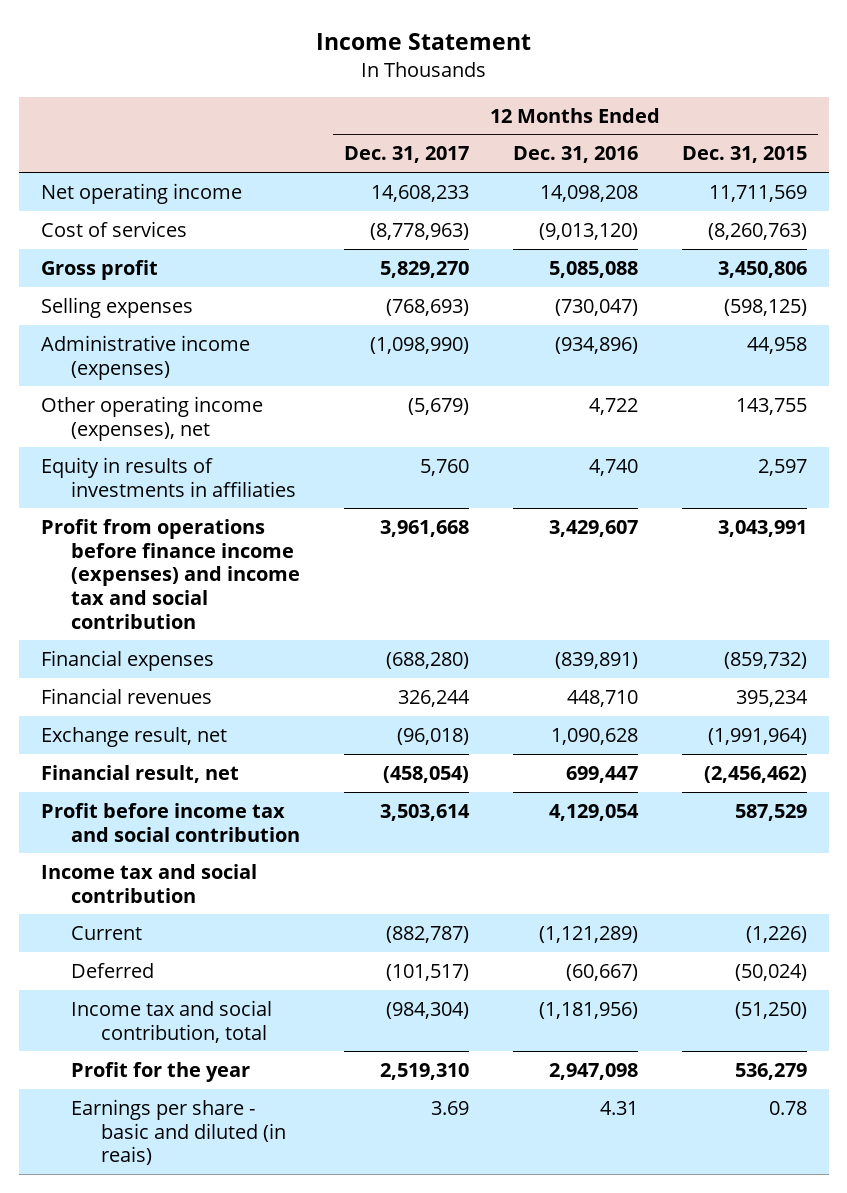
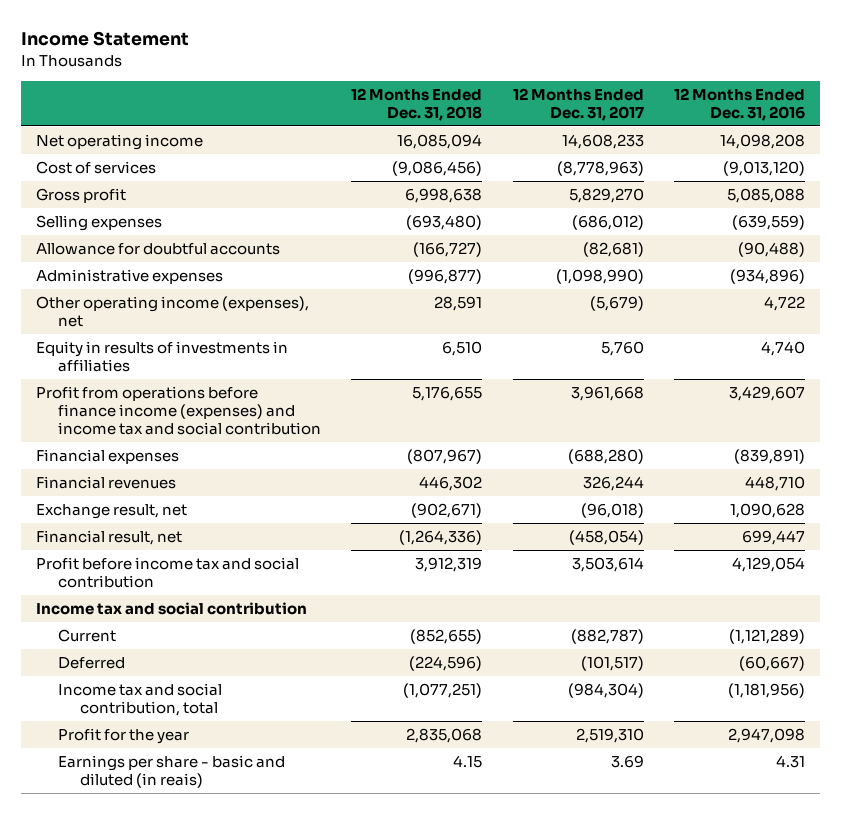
[681,146,807,164] Dec. 31, 2015 -> none
none -> [351,88,483,121] 12 Months Ended Dec. 31, 2018
[385,298,469,316] (768,693) -> [571,215,644,231] (686,012)
[554,298,638,316] (730,047) -> [731,215,805,231] (639,559)
none -> [36,243,281,256] Allowance for doubtful accounts
[40,334,250,380] Administrative income (expenses) -> [36,269,224,285] Administrative expenses

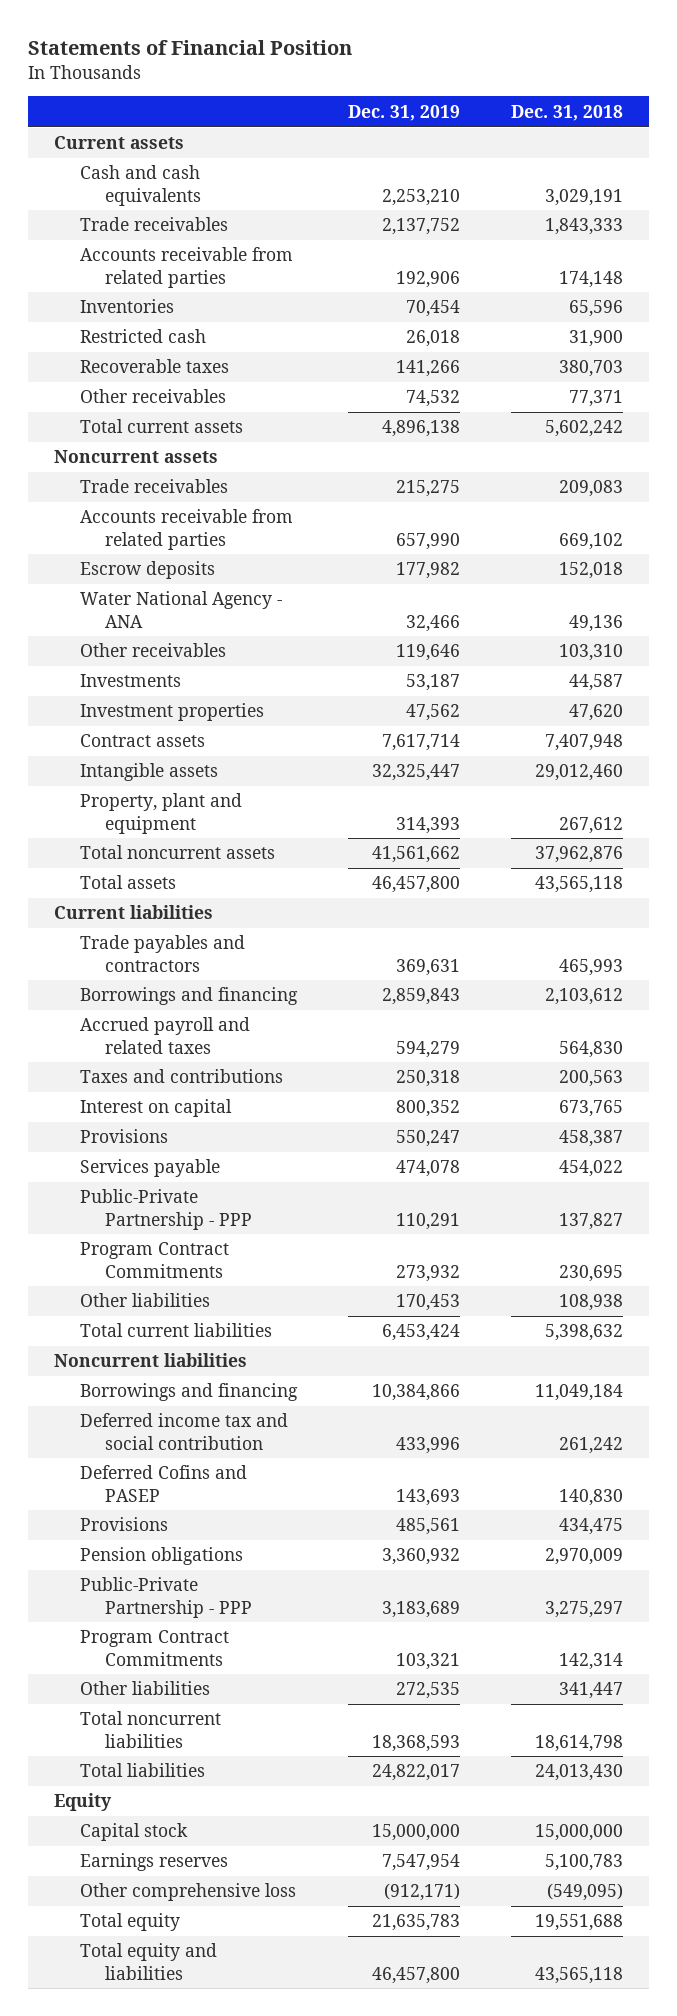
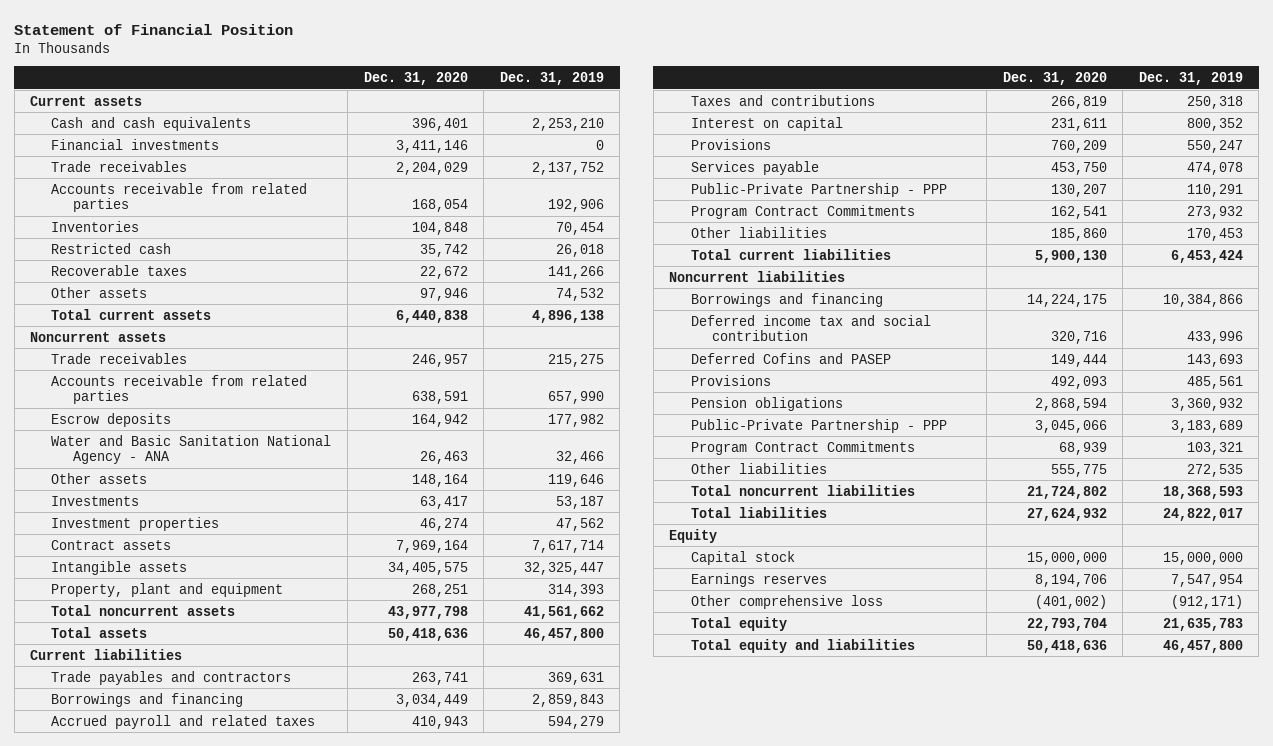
[28,40,353,56] Statements of Financial Position -> [14,23,294,35] Statement of Financial Position
[511,104,624,121] Dec. 31, 2018 -> none
none -> [363,71,468,85] Dec. 31, 2020
none -> [51,138,220,150] Financial investments
[79,389,226,404] Other receivables -> [51,286,148,298] Other assets
[79,591,282,628] Water National Agency - ANA -> [51,434,332,465] Water and Basic Sanitation National Agency - ANA
[79,643,226,658] Other receivables -> [51,472,148,484] Other assets

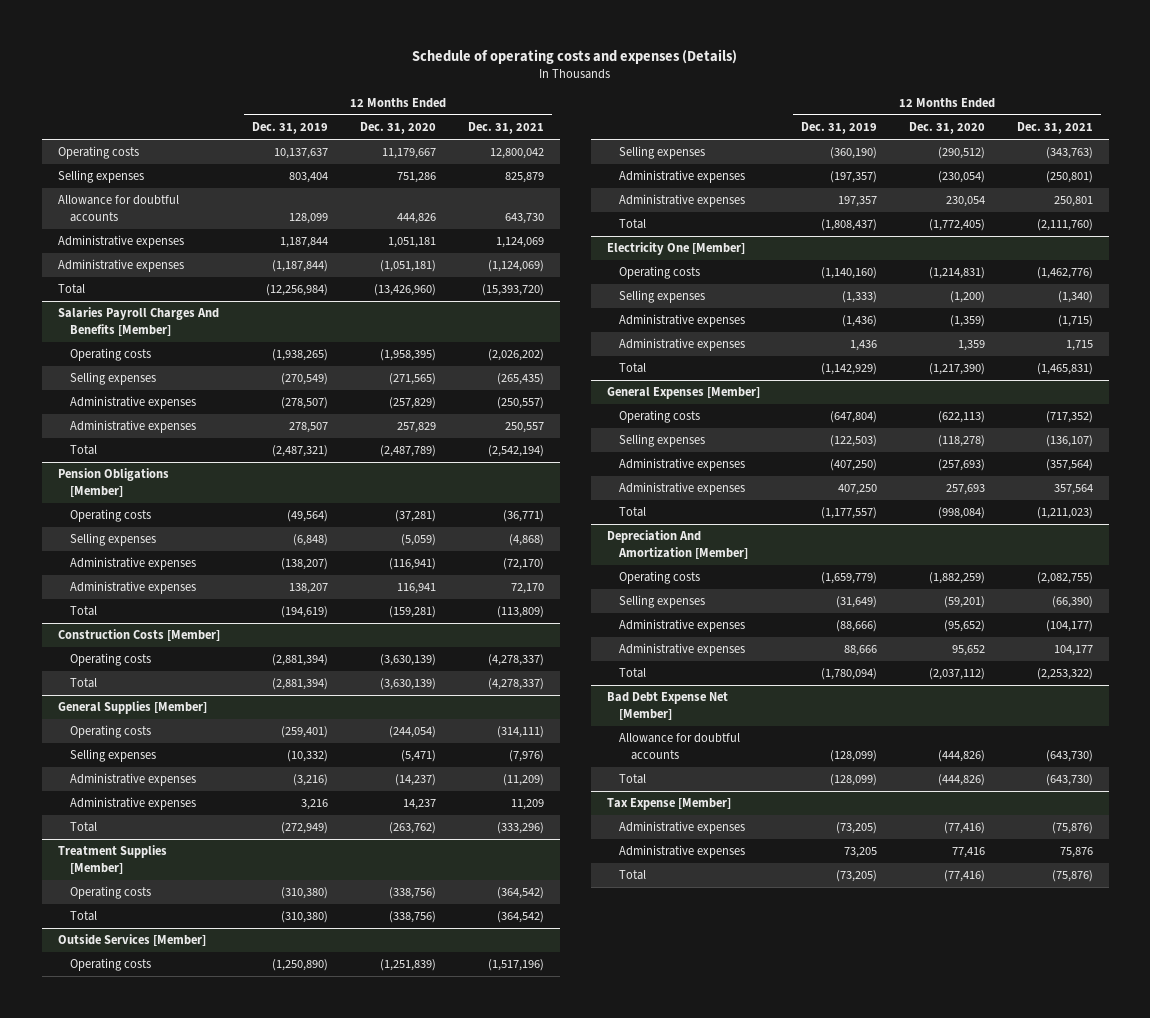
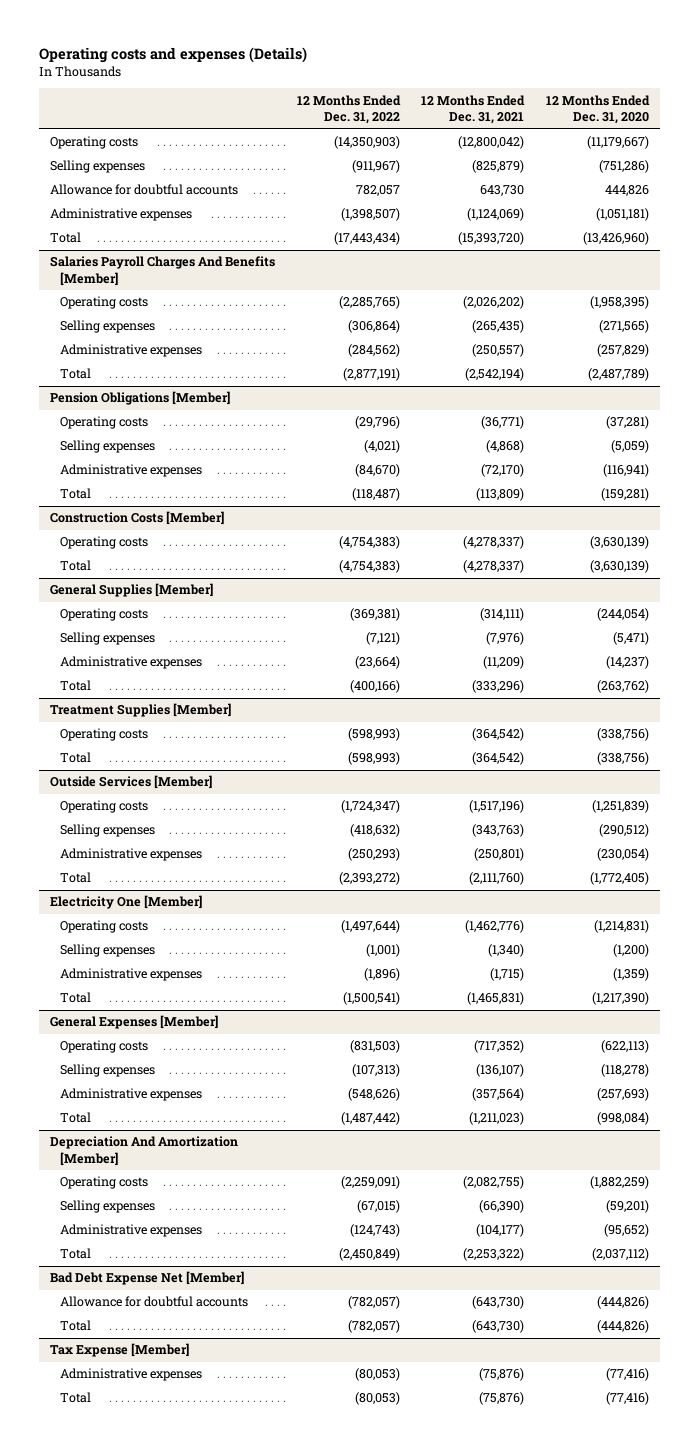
[412,49,738,65] Schedule of operating costs and expenses (Details) -> [39,46,308,63] Operating costs and expenses (Details)
[251,122,328,135] Dec. 31, 2019 -> none
none -> [296,94,401,125] 12 Months Ended Dec. 31, 2022
[381,148,436,160] 11,179,667 -> [587,136,650,150] (11,179,667)
[489,148,544,160] 12,800,042 -> [458,136,525,150] (12,800,042)
[396,172,436,184] 751,286 -> [599,160,650,174] (751,286)
[504,172,544,184] 825,879 -> [472,160,525,174] (825,879)
[57,235,184,249] Administrative expenses -> none
[69,420,196,434] Administrative expenses -> none
[69,581,196,595] Administrative expenses -> none
[69,797,196,811] Administrative expenses -> none
[618,194,745,208] Administrative expenses -> none
[618,338,745,352] Administrative expenses -> none
[618,482,745,496] Administrative expenses -> none
[618,643,745,657] Administrative expenses -> none
[618,845,745,859] Administrative expenses -> none

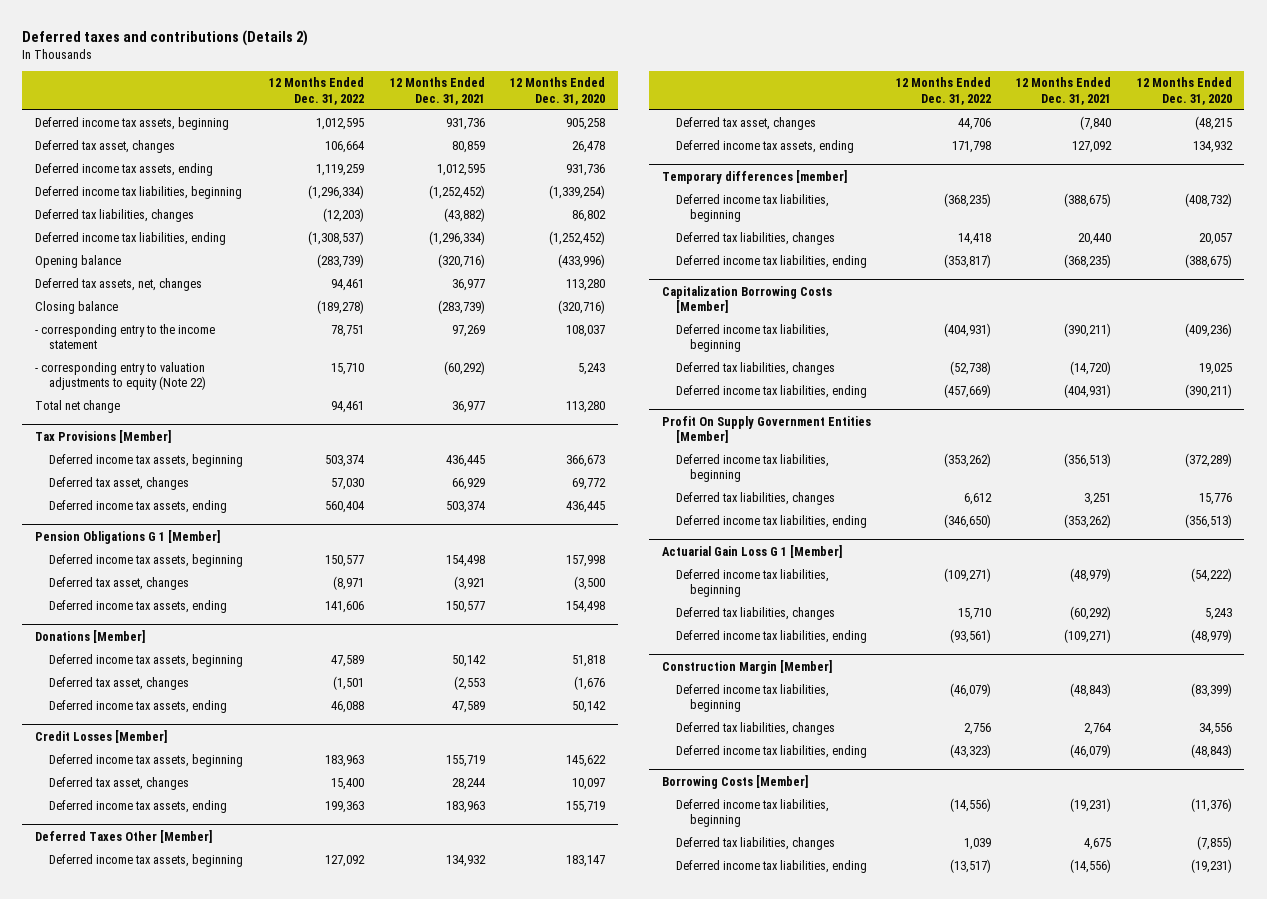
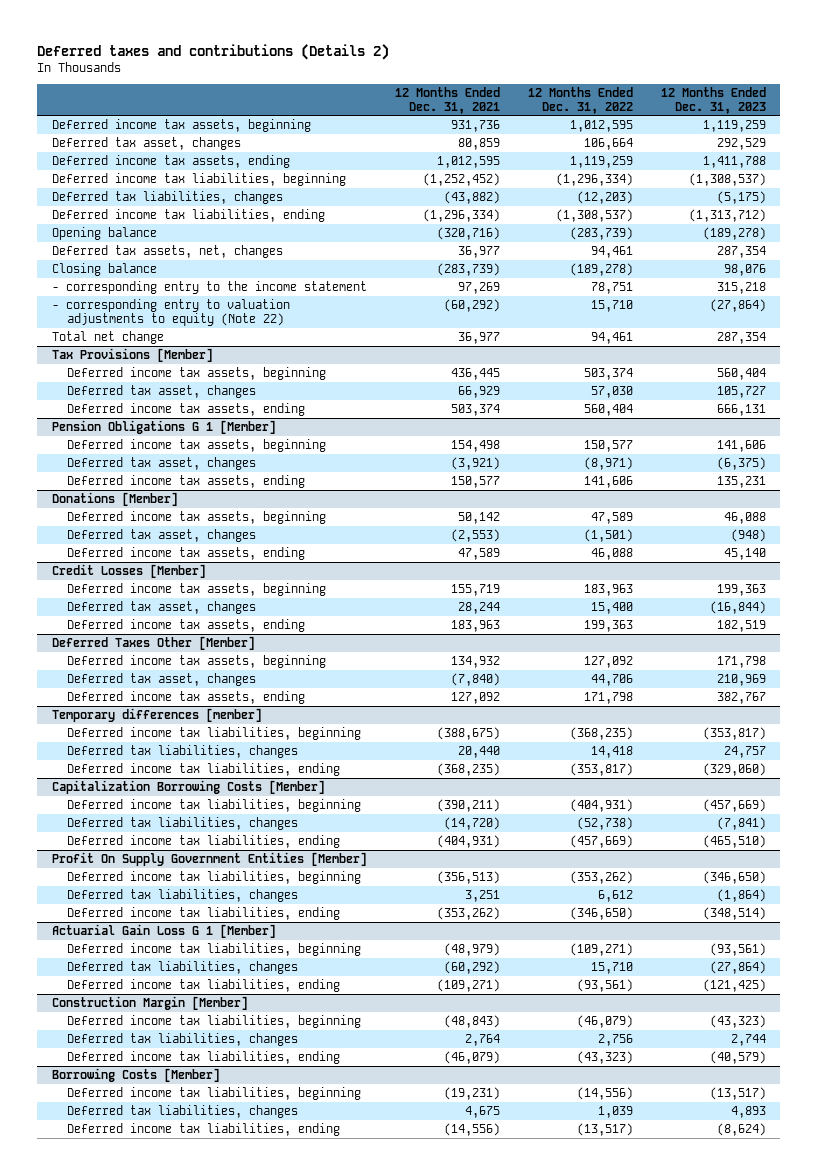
[509,77,605,105] 12 Months Ended Dec. 31, 2020 -> none
none -> [661,86,767,114] 12 Months Ended Dec. 31, 2023
[333,575,365,590] (8,971 -> [583,456,633,470] (8,971)
[453,575,485,590] (3,921 -> [450,456,500,470] (3,921)
[333,675,365,690] (1,501 -> [583,528,633,542] (1,501)
[453,675,485,690] (2,553 -> [450,528,500,542] (2,553)
[1080,115,1112,130] (7,840 -> [450,672,500,686] (7,840)

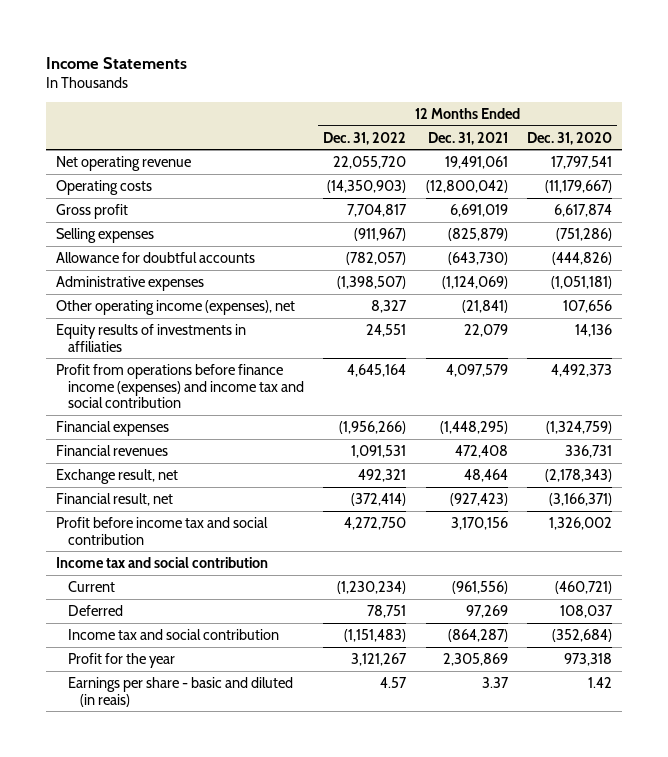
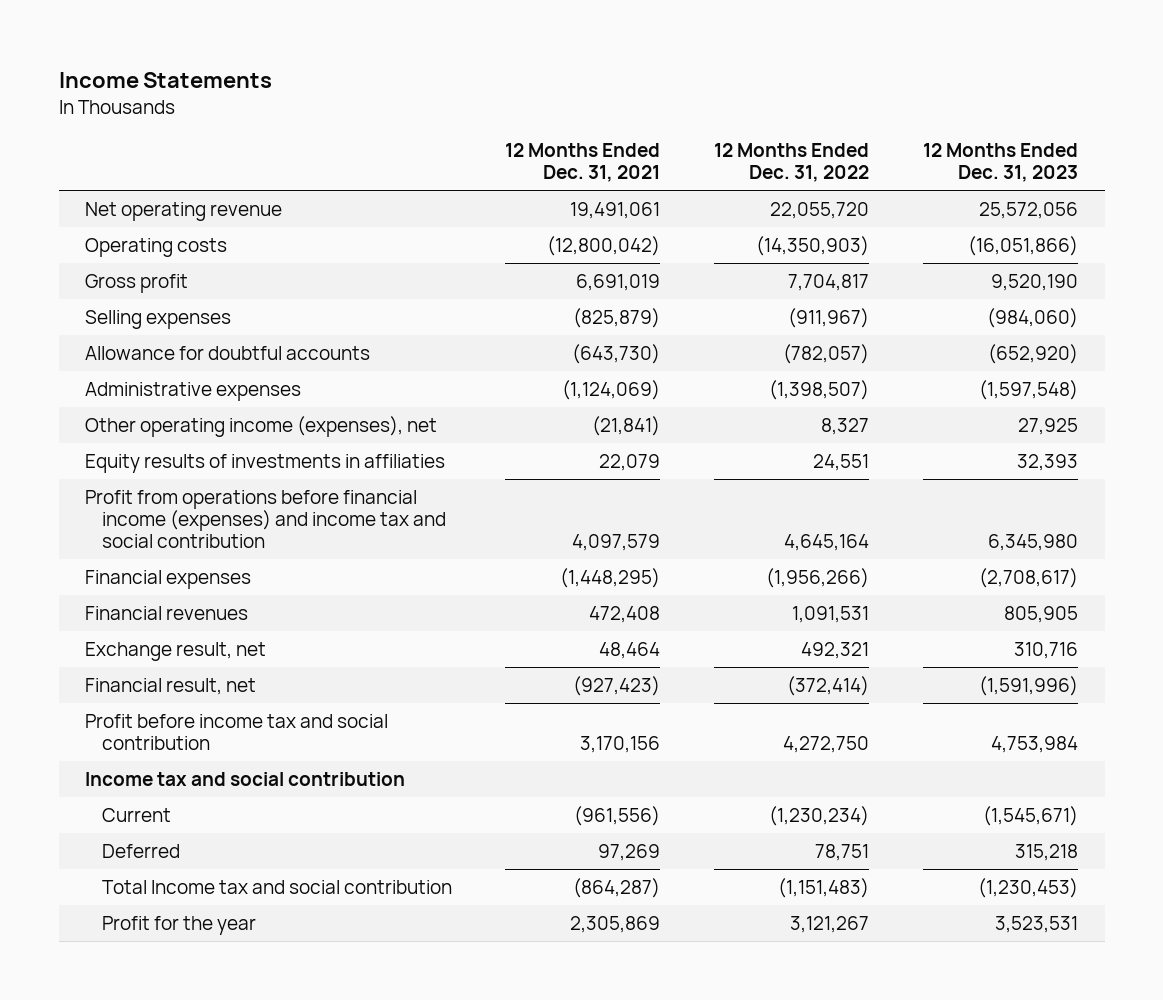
[527,131,613,145] Dec. 31, 2020 -> none
none -> [922,143,1078,183] 12 Months Ended Dec. 31, 2023
[56,363,304,409] Profit from operations before finance income (expenses) and income tax and social contribution -> [85,489,446,548] Profit from operations before financial income (expenses) and income tax and social contribution
[67,628,279,640] Income tax and social contribution -> [101,879,452,894] Total Income tax and social contribution
[67,676,293,707] Earnings per share - basic and diluted (in reais) -> none

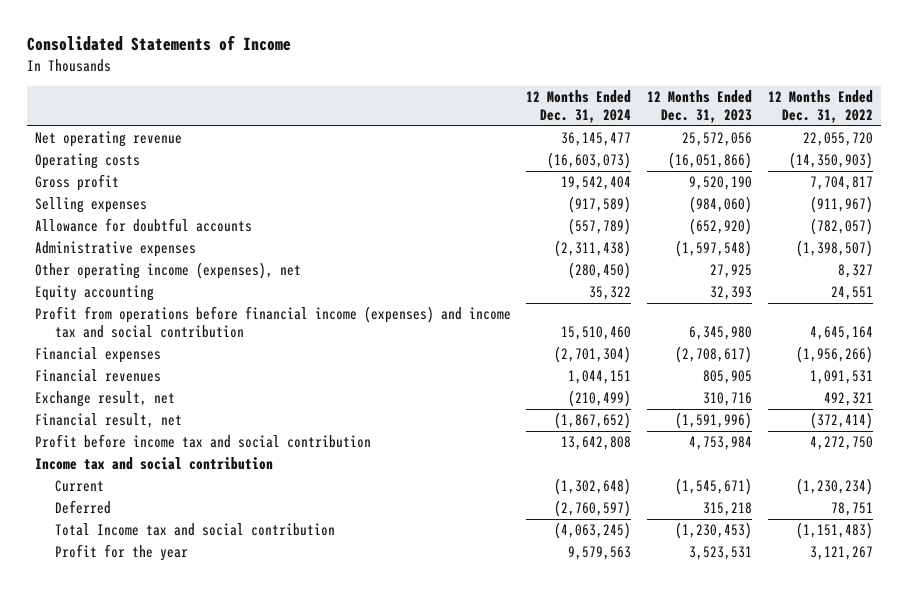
[58,72,272,89] Income Statements -> [26,35,291,52] Consolidated Statements of Income
[505,143,661,183] 12 Months Ended Dec. 31, 2021 -> none
none -> [526,90,632,123] 12 Months Ended Dec. 31, 2024
[85,453,446,473] Equity results of investments in affiliaties -> [34,285,154,302] Equity accounting

